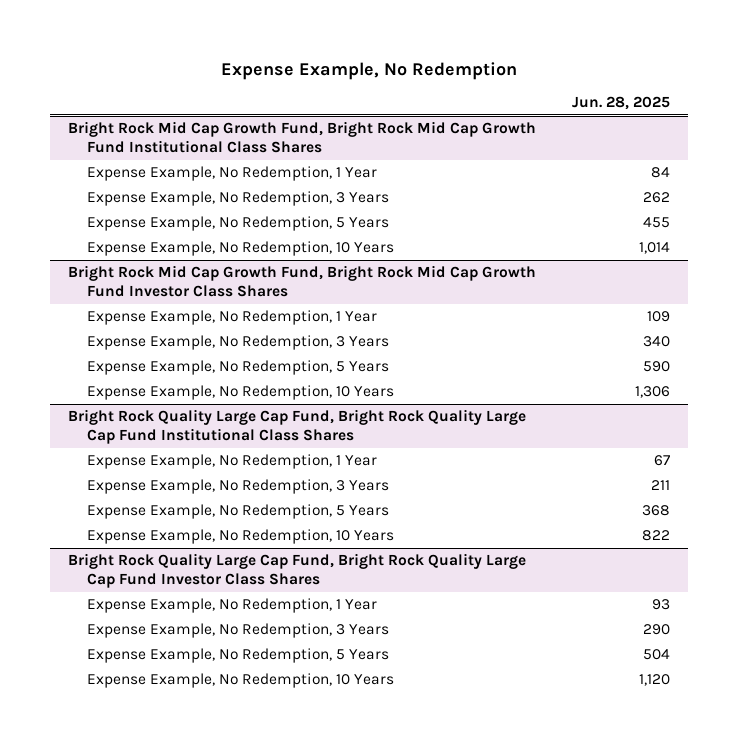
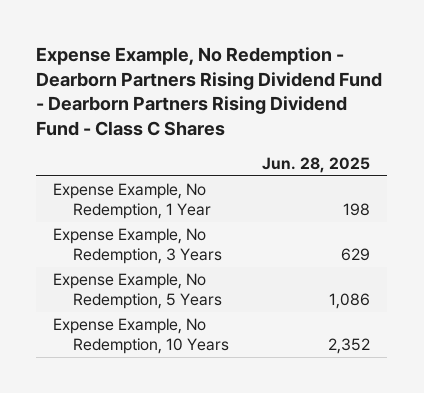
[221,61,518,80] Expense Example, No Redemption -> [36,47,383,137] Expense Example, No Redemption - Dearborn Partners Rising Dividend Fund - Dearborn Partners Rising Dividend Fund - Class C Shares
[68,121,537,154] Bright Rock Mid Cap Growth Fund, Bright Rock Mid Cap Growth Fund Institutional Class Shares -> none
[68,265,537,298] Bright Rock Mid Cap Growth Fund, Bright Rock Mid Cap Growth Fund Investor Class Shares -> none
[86,310,377,326] Expense Example, No Redemption, 1 Year -> none
[86,335,389,351] Expense Example, No Redemption, 3 Years -> none
[86,360,389,376] Expense Example, No Redemption, 5 Years -> none
[86,385,394,401] Expense Example, No Redemption, 10 Years -> none
[68,409,527,445] Bright Rock Quality Large Cap Fund, Bright Rock Quality Large Cap Fund Institutional Class Shares -> none
[86,454,377,470] Expense Example, No Redemption, 1 Year -> none
[86,479,389,495] Expense Example, No Redemption, 3 Years -> none
[86,504,389,520] Expense Example, No Redemption, 5 Years -> none
[86,529,394,545] Expense Example, No Redemption, 10 Years -> none
[68,553,527,589] Bright Rock Quality Large Cap Fund, Bright Rock Quality Large Cap Fund Investor Class Shares -> none
[86,598,377,614] Expense Example, No Redemption, 1 Year -> none
[86,623,389,639] Expense Example, No Redemption, 3 Years -> none
[86,648,389,664] Expense Example, No Redemption, 5 Years -> none
[86,673,394,689] Expense Example, No Redemption, 10 Years -> none
[651,167,671,179] 84 -> [343,203,371,217] 198
[643,192,671,204] 262 -> [341,248,371,262] 629
[643,217,671,229] 455 -> [329,293,371,310] 1,086
[639,242,671,255] 1,014 -> [328,338,371,355] 2,352

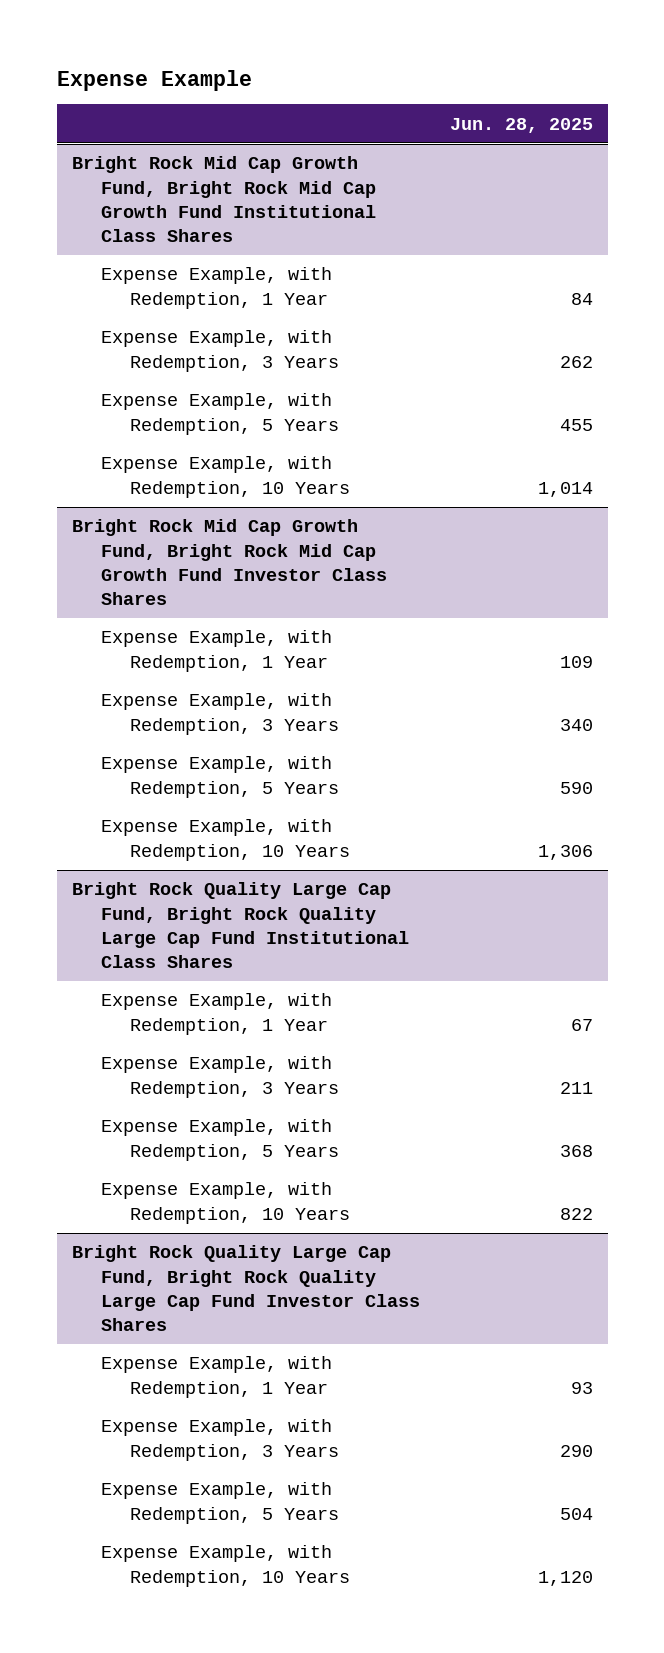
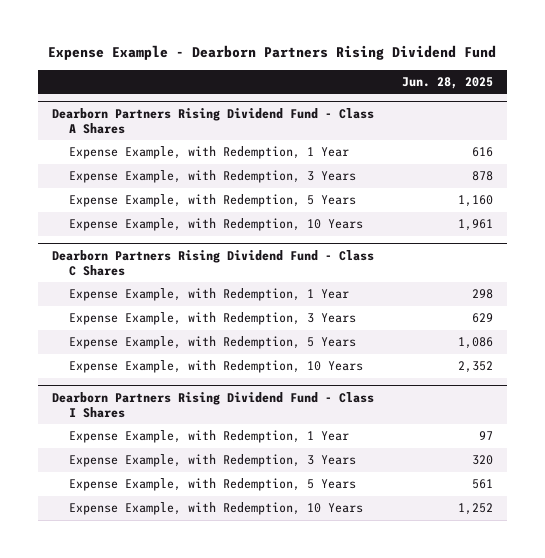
[56,69,252,91] Expense Example -> [48,45,497,61] Expense Example - Dearborn Partners Rising Dividend Fund
[71,156,376,243] Bright Rock Mid Cap Growth Fund, Bright Rock Mid Cap Growth Fund Institutional Class Shares -> none
[71,519,387,606] Bright Rock Mid Cap Growth Fund, Bright Rock Mid Cap Growth Fund Investor Class Shares -> none
[71,882,409,969] Bright Rock Quality Large Cap Fund, Bright Rock Quality Large Cap Fund Institutional Class Shares -> none
[71,1245,420,1332] Bright Rock Quality Large Cap Fund, Bright Rock Quality Large Cap Fund Investor Class Shares -> none
[100,1356,332,1398] Expense Example, with Redemption, 1 Year -> none
[100,1419,340,1461] Expense Example, with Redemption, 3 Years -> none
[100,1482,340,1524] Expense Example, with Redemption, 5 Years -> none
[100,1545,351,1587] Expense Example, with Redemption, 10 Years -> none
none -> [52,107,375,134] Dearborn Partners Rising Dividend Fund - Class A Shares
[570,292,593,305] 84 -> [471,147,493,158] 616
[559,355,593,368] 262 -> [471,171,493,182] 878
[559,418,593,431] 455 -> [457,195,493,208] 1,160
[537,481,593,497] 1,014 -> [457,219,493,232] 1,961
none -> [52,249,375,276] Dearborn Partners Rising Dividend Fund - Class C Shares
[559,655,593,668] 109 -> [471,289,493,300] 298
[559,718,593,731] 340 -> [471,313,493,324] 629
[559,781,593,794] 590 -> [457,337,493,350] 1,086
[537,844,593,860] 1,306 -> [457,361,493,374] 2,352
none -> [52,391,375,418] Dearborn Partners Rising Dividend Fund - Class I Shares
[570,1018,593,1031] 67 -> [478,431,493,441] 97
[559,1081,593,1094] 211 -> [471,455,493,466] 320
[559,1144,593,1157] 368 -> [471,479,493,490] 561
[559,1207,593,1220] 822 -> [457,503,493,516] 1,252

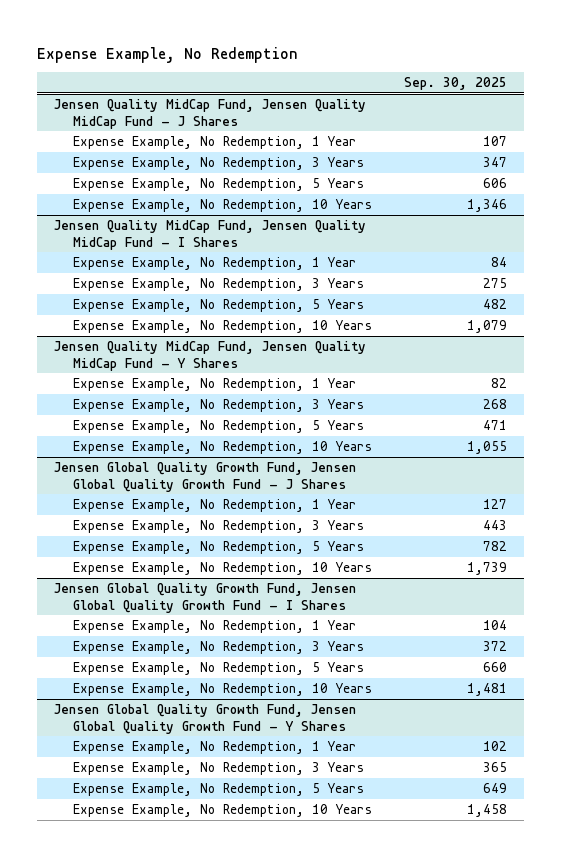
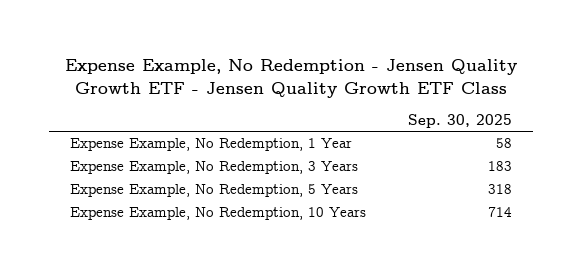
[37,46,299,63] Expense Example, No Redemption -> [64,59,517,98] Expense Example, No Redemption - Jensen Quality Growth ETF - Jensen Quality Growth ETF Class
[53,98,366,129] Jensen Quality MidCap Fund, Jensen Quality MidCap Fund - J Shares -> none
[53,219,366,250] Jensen Quality MidCap Fund, Jensen Quality MidCap Fund - I Shares -> none
[73,256,357,270] Expense Example, No Redemption, 1 Year -> none
[73,277,365,291] Expense Example, No Redemption, 3 Years -> none
[73,298,365,312] Expense Example, No Redemption, 5 Years -> none
[73,319,373,333] Expense Example, No Redemption, 10 Years -> none
[53,340,366,371] Jensen Quality MidCap Fund, Jensen Quality MidCap Fund - Y Shares -> none
[73,377,357,391] Expense Example, No Redemption, 1 Year -> none
[73,398,365,412] Expense Example, No Redemption, 3 Years -> none
[73,419,365,433] Expense Example, No Redemption, 5 Years -> none
[73,440,373,454] Expense Example, No Redemption, 10 Years -> none
[53,461,356,492] Jensen Global Quality Growth Fund, Jensen Global Quality Growth Fund - J Shares -> none
[73,498,357,512] Expense Example, No Redemption, 1 Year -> none
[73,519,365,533] Expense Example, No Redemption, 3 Years -> none
[73,540,365,554] Expense Example, No Redemption, 5 Years -> none
[73,561,373,575] Expense Example, No Redemption, 10 Years -> none
[53,582,356,613] Jensen Global Quality Growth Fund, Jensen Global Quality Growth Fund - I Shares -> none
[73,619,357,633] Expense Example, No Redemption, 1 Year -> none
[73,640,365,654] Expense Example, No Redemption, 3 Years -> none
[73,661,365,675] Expense Example, No Redemption, 5 Years -> none
[73,682,373,696] Expense Example, No Redemption, 10 Years -> none
[53,703,356,734] Jensen Global Quality Growth Fund, Jensen Global Quality Growth Fund - Y Shares -> none
[73,740,357,754] Expense Example, No Redemption, 1 Year -> none
[73,761,365,775] Expense Example, No Redemption, 3 Years -> none
[73,782,365,796] Expense Example, No Redemption, 5 Years -> none
[73,803,373,817] Expense Example, No Redemption, 10 Years -> none
[483,135,508,146] 107 -> [495,138,512,149] 58
[483,156,508,167] 347 -> [487,161,512,172] 183
[483,177,508,188] 606 -> [487,184,512,195] 318
[467,198,508,212] 1,346 -> [487,207,512,218] 714

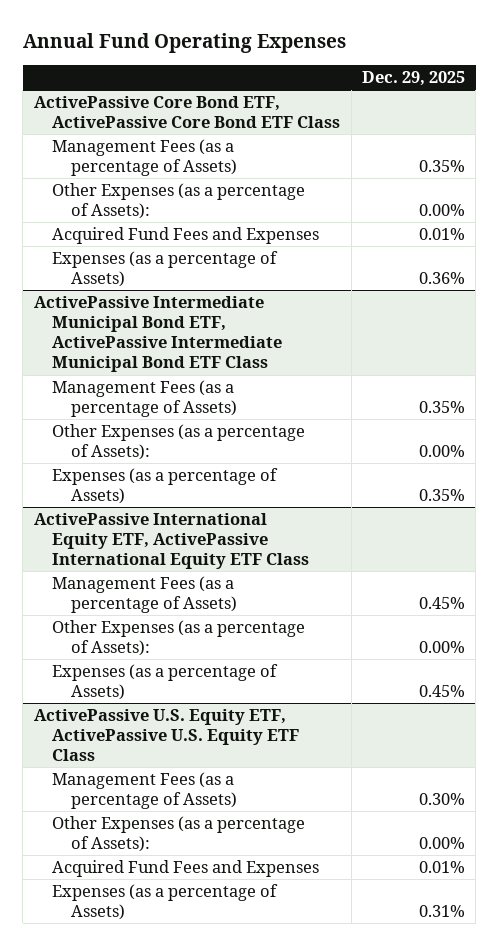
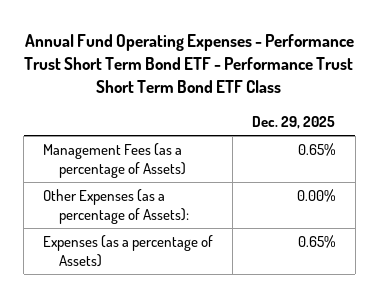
[22,33,346,54] Annual Fund Operating Expenses -> [24,33,355,93] Annual Fund Operating Expenses - Performance Trust Short Term Bond ETF - Performance Trust Short Term Bond ETF Class
[33,96,341,129] ActivePassive Core Bond ETF, ActivePassive Core Bond ETF Class -> none
[52,183,306,220] Other Expenses (as a percentage of Assets): -> none
[52,227,320,245] Acquired Fund Fees and Expenses -> none
[52,251,279,288] Expenses (as a percentage of Assets) -> none
[33,296,283,373] ActivePassive Intermediate Municipal Bond ETF, ActivePassive Intermediate Municipal Bond ETF Class -> none
[52,380,237,418] Management Fees (as a percentage of Assets) -> none
[52,424,306,461] Other Expenses (as a percentage of Assets): -> none
[52,468,279,505] Expenses (as a percentage of Assets) -> none
[33,513,310,570] ActivePassive International Equity ETF, ActivePassive International Equity ETF Class -> none
[52,576,237,614] Management Fees (as a percentage of Assets) -> none
[52,620,306,657] Other Expenses (as a percentage of Assets): -> none
[52,664,279,701] Expenses (as a percentage of Assets) -> none
[33,709,300,762] ActivePassive U.S. Equity ETF, ActivePassive U.S. Equity ETF Class -> none
[52,772,237,810] Management Fees (as a percentage of Assets) -> none
[418,160,465,173] 0.35% -> [298,143,336,157] 0.65%
[52,860,320,878] Acquired Fund Fees and Expenses -> none
[418,905,465,918] 0.31% -> [298,235,336,249] 0.65%

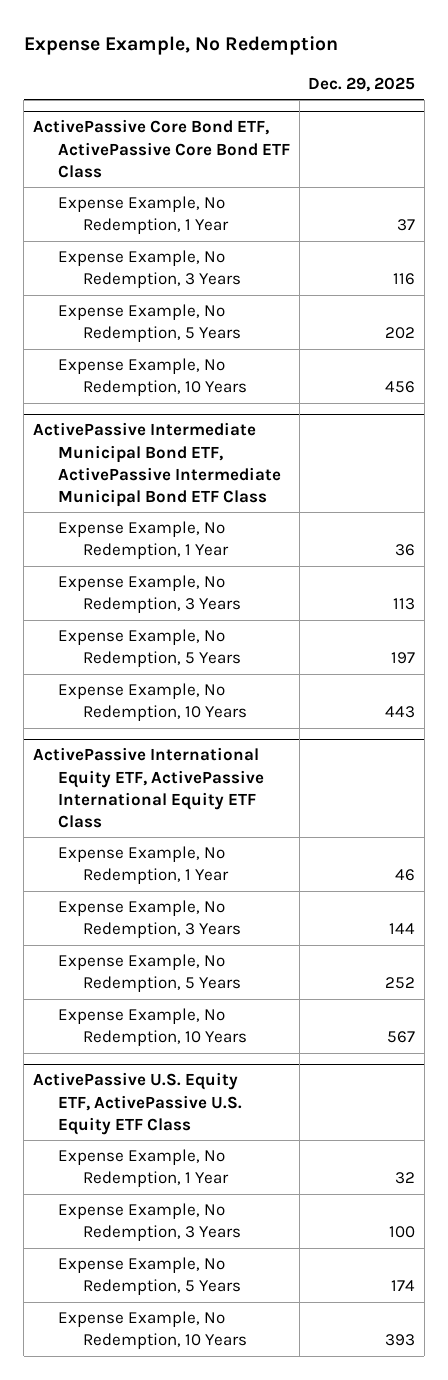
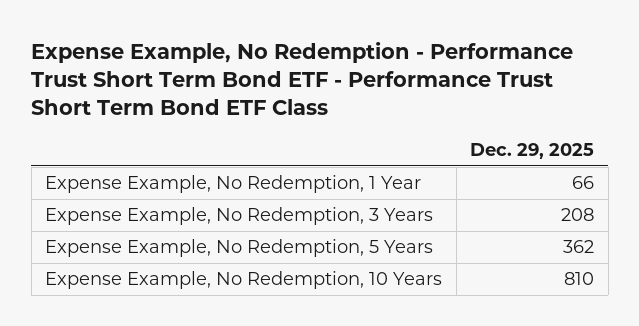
[23,36,338,56] Expense Example, No Redemption -> [31,42,574,116] Expense Example, No Redemption - Performance Trust Short Term Bond ETF - Performance Trust Short Term Bond ETF Class
[32,119,291,178] ActivePassive Core Bond ETF, ActivePassive Core Bond ETF Class -> none
[32,422,282,507] ActivePassive Intermediate Municipal Bond ETF, ActivePassive Intermediate Municipal Bond ETF Class -> none
[58,521,230,560] Expense Example, No Redemption, 1 Year -> none
[58,575,242,614] Expense Example, No Redemption, 3 Years -> none
[58,629,242,668] Expense Example, No Redemption, 5 Years -> none
[58,683,248,722] Expense Example, No Redemption, 10 Years -> none
[32,747,265,828] ActivePassive International Equity ETF, ActivePassive International Equity ETF Class -> none
[58,846,230,885] Expense Example, No Redemption, 1 Year -> none
[58,900,242,939] Expense Example, No Redemption, 3 Years -> none
[58,954,242,993] Expense Example, No Redemption, 5 Years -> none
[58,1008,248,1047] Expense Example, No Redemption, 10 Years -> none
[32,1072,243,1135] ActivePassive U.S. Equity ETF, ActivePassive U.S. Equity ETF Class -> none
[58,1149,230,1188] Expense Example, No Redemption, 1 Year -> none
[58,1203,242,1242] Expense Example, No Redemption, 3 Years -> none
[58,1257,242,1296] Expense Example, No Redemption, 5 Years -> none
[58,1311,248,1350] Expense Example, No Redemption, 10 Years -> none
[397,219,416,232] 37 -> [572,176,595,190] 66
[393,273,416,286] 116 -> [561,208,595,222] 208
[385,327,416,340] 202 -> [563,240,595,254] 362
[385,381,416,394] 456 -> [564,272,595,286] 810

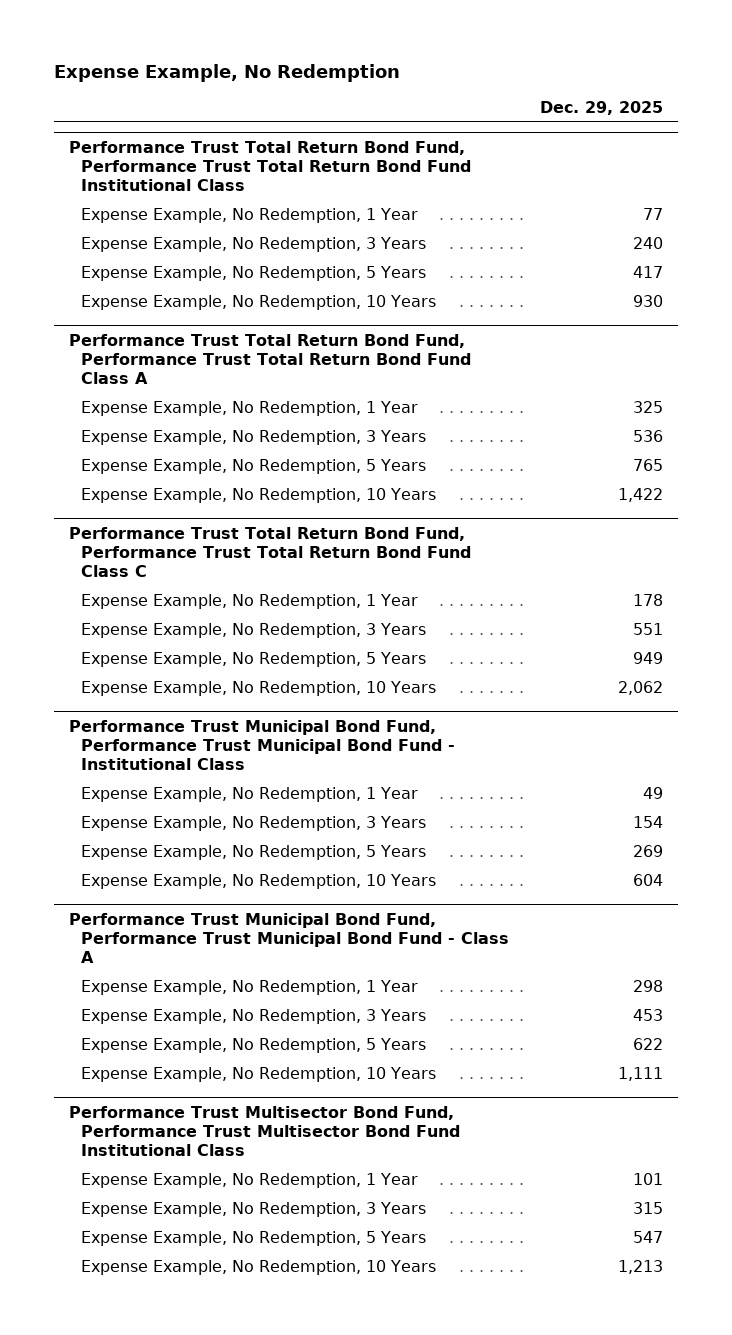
[31,42,574,116] Expense Example, No Redemption - Performance Trust Short Term Bond ETF - Performance Trust Short Term Bond ETF Class -> [53,63,400,82] Expense Example, No Redemption
none -> [69,140,471,191] Performance Trust Total Return Bond Fund, Performance Trust Total Return Bond Fund Institutional Class
[572,176,595,190] 66 -> [642,207,663,220] 77
[561,208,595,222] 208 -> [632,236,663,249] 240
[563,240,595,254] 362 -> [632,265,663,278] 417
[564,272,595,286] 810 -> [632,294,663,307] 930
none -> [69,333,471,384] Performance Trust Total Return Bond Fund, Performance Trust Total Return Bond Fund Class A
none -> [80,400,418,416] Expense Example, No Redemption, 1 Year
none -> [80,429,426,445] Expense Example, No Redemption, 3 Years
none -> [80,458,426,474] Expense Example, No Redemption, 5 Years
none -> [80,487,436,503] Expense Example, No Redemption, 10 Years
none -> [69,526,471,577] Performance Trust Total Return Bond Fund, Performance Trust Total Return Bond Fund Class C
none -> [80,593,418,609] Expense Example, No Redemption, 1 Year
none -> [80,622,426,638] Expense Example, No Redemption, 3 Years
none -> [80,651,426,667] Expense Example, No Redemption, 5 Years
none -> [80,680,436,696] Expense Example, No Redemption, 10 Years
none -> [69,719,455,770] Performance Trust Municipal Bond Fund, Performance Trust Municipal Bond Fund - Institutional Class
none -> [80,786,418,802] Expense Example, No Redemption, 1 Year
none -> [80,815,426,831] Expense Example, No Redemption, 3 Years
none -> [80,844,426,860] Expense Example, No Redemption, 5 Years
none -> [80,873,436,889] Expense Example, No Redemption, 10 Years
none -> [69,912,509,963] Performance Trust Municipal Bond Fund, Performance Trust Municipal Bond Fund - Class A
none -> [80,979,418,995] Expense Example, No Redemption, 1 Year
none -> [80,1008,426,1024] Expense Example, No Redemption, 3 Years
none -> [80,1037,426,1053] Expense Example, No Redemption, 5 Years
none -> [80,1066,436,1082] Expense Example, No Redemption, 10 Years
none -> [69,1105,460,1156] Performance Trust Multisector Bond Fund, Performance Trust Multisector Bond Fund Institutional Class
none -> [80,1172,418,1188] Expense Example, No Redemption, 1 Year
none -> [80,1201,426,1217] Expense Example, No Redemption, 3 Years
none -> [80,1230,426,1246] Expense Example, No Redemption, 5 Years
none -> [80,1259,436,1275] Expense Example, No Redemption, 10 Years

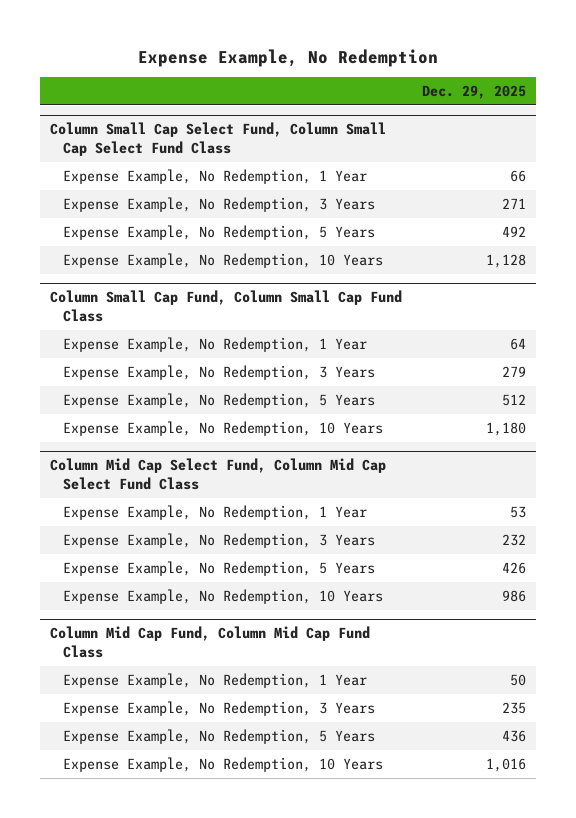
[69,140,471,191] Performance Trust Total Return Bond Fund, Performance Trust Total Return Bond Fund Institutional Class -> none
[69,333,471,384] Performance Trust Total Return Bond Fund, Performance Trust Total Return Bond Fund Class A -> none
[69,526,471,577] Performance Trust Total Return Bond Fund, Performance Trust Total Return Bond Fund Class C -> none
[69,719,455,770] Performance Trust Municipal Bond Fund, Performance Trust Municipal Bond Fund - Institutional Class -> none
[69,912,509,963] Performance Trust Municipal Bond Fund, Performance Trust Municipal Bond Fund - Class A -> none
[80,979,418,995] Expense Example, No Redemption, 1 Year -> none
[80,1008,426,1024] Expense Example, No Redemption, 3 Years -> none
[80,1037,426,1053] Expense Example, No Redemption, 5 Years -> none
[80,1066,436,1082] Expense Example, No Redemption, 10 Years -> none
[69,1105,460,1156] Performance Trust Multisector Bond Fund, Performance Trust Multisector Bond Fund Institutional Class -> none
[80,1172,418,1188] Expense Example, No Redemption, 1 Year -> none
[80,1201,426,1217] Expense Example, No Redemption, 3 Years -> none
[80,1230,426,1246] Expense Example, No Redemption, 5 Years -> none
[80,1259,436,1275] Expense Example, No Redemption, 10 Years -> none
none -> [50,122,387,157] Column Small Cap Select Fund, Column Small Cap Select Fund Class
[642,207,663,220] 77 -> [510,169,527,182] 66
[632,236,663,249] 240 -> [502,197,527,209] 271
[632,265,663,278] 417 -> [502,225,527,237] 492
[632,294,663,307] 930 -> [486,253,527,268] 1,128
none -> [50,290,403,323] Column Small Cap Fund, Column Small Cap Fund Class
[632,400,663,413] 325 -> [510,337,527,350] 64
[632,429,663,442] 536 -> [502,365,527,377] 279
[632,458,663,471] 765 -> [502,393,527,406] 512
[617,487,663,502] 1,422 -> [486,421,527,436] 1,180
none -> [50,458,387,491] Column Mid Cap Select Fund, Column Mid Cap Select Fund Class
[632,593,663,606] 178 -> [510,505,527,518] 53
[632,622,663,635] 551 -> [502,533,527,546] 232
[632,651,663,664] 949 -> [502,561,527,574] 426
[617,680,663,695] 2,062 -> [502,589,527,602] 986
none -> [50,626,371,659] Column Mid Cap Fund, Column Mid Cap Fund Class
[642,786,663,799] 49 -> [510,673,527,686] 50
[632,815,663,828] 154 -> [502,701,527,714] 235
[632,844,663,857] 269 -> [502,729,527,742] 436
[632,873,663,886] 604 -> [486,757,527,772] 1,016

